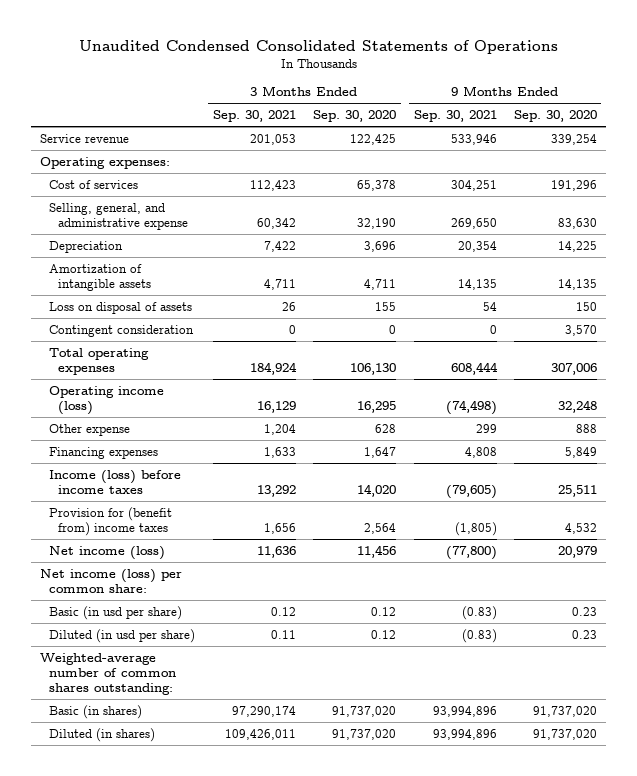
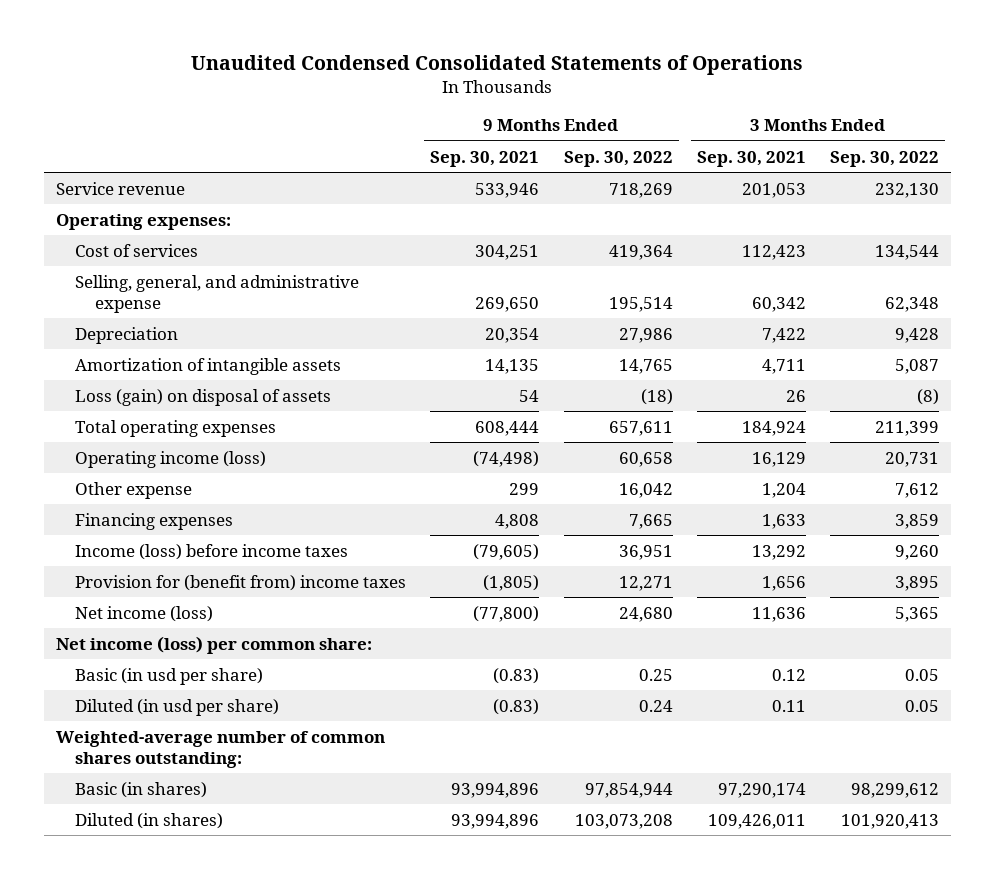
[313,110,397,123] Sep. 30, 2020 -> none
[514,110,598,123] Sep. 30, 2020 -> none
none -> [563,150,673,167] Sep. 30, 2022
none -> [829,150,939,167] Sep. 30, 2022
[49,324,195,337] Contingent consideration -> none
[49,301,193,314] Loss on disposal of assets -> [75,388,332,406] Loss (gain) on disposal of assets

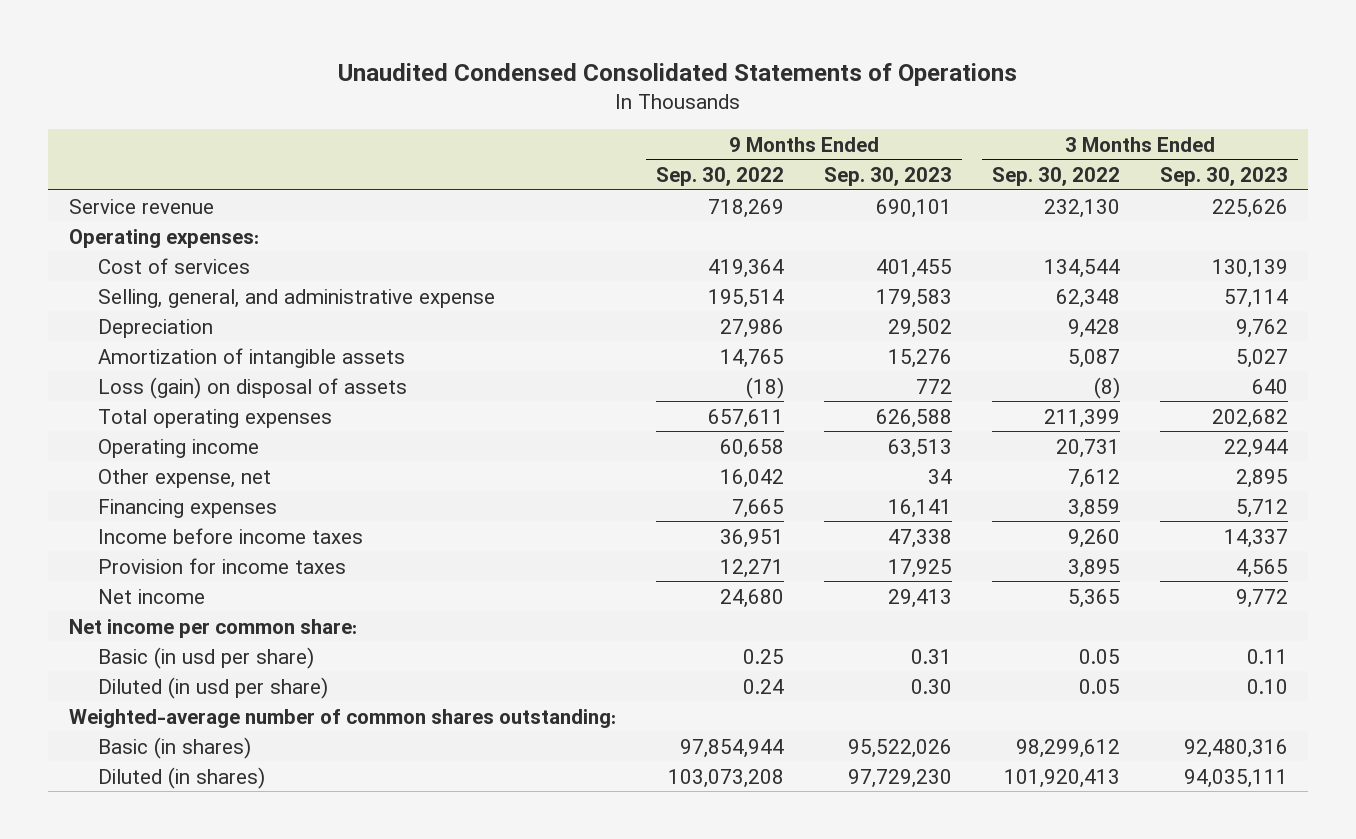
[430,150,540,167] Sep. 30, 2021 -> none
[696,150,806,167] Sep. 30, 2021 -> none
none -> [823,167,952,187] Sep. 30, 2023
none -> [1159,167,1288,187] Sep. 30, 2023
[75,450,267,468] Operating income (loss) -> [98,438,260,458] Operating income
[75,481,193,499] Other expense -> [98,468,272,488] Other expense, net
[75,543,349,560] Income (loss) before income taxes -> [98,527,364,544] Income before income taxes
[75,574,407,591] Provision for (benefit from) income taxes -> [98,557,347,574] Provision for income taxes
[75,605,214,622] Net income (loss) -> [98,588,206,604] Net income
[55,635,372,654] Net income (loss) per common share: -> [68,618,357,638] Net income per common share:

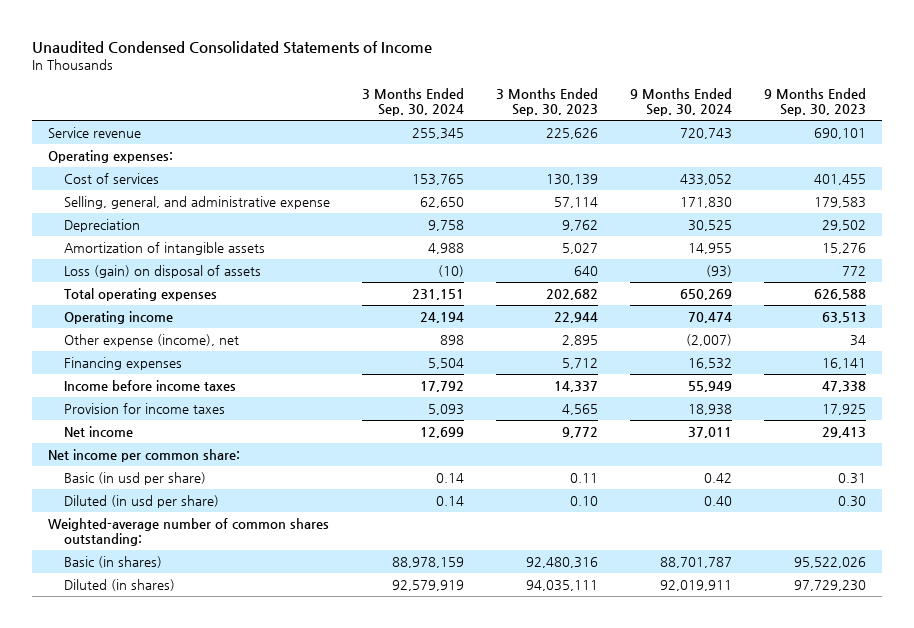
[338,62,1018,86] Unaudited Condensed Consolidated Statements of Operations -> [32,41,433,55] Unaudited Condensed Consolidated Statements of Income
[655,167,784,187] Sep. 30, 2022 -> none
[991,167,1120,187] Sep. 30, 2022 -> none
none -> [361,88,464,117] 3 Months Ended Sep. 30, 2024
none -> [629,88,732,117] 9 Months Ended Sep. 30, 2024
[98,468,272,488] Other expense, net -> [63,333,239,347] Other expense (income), net

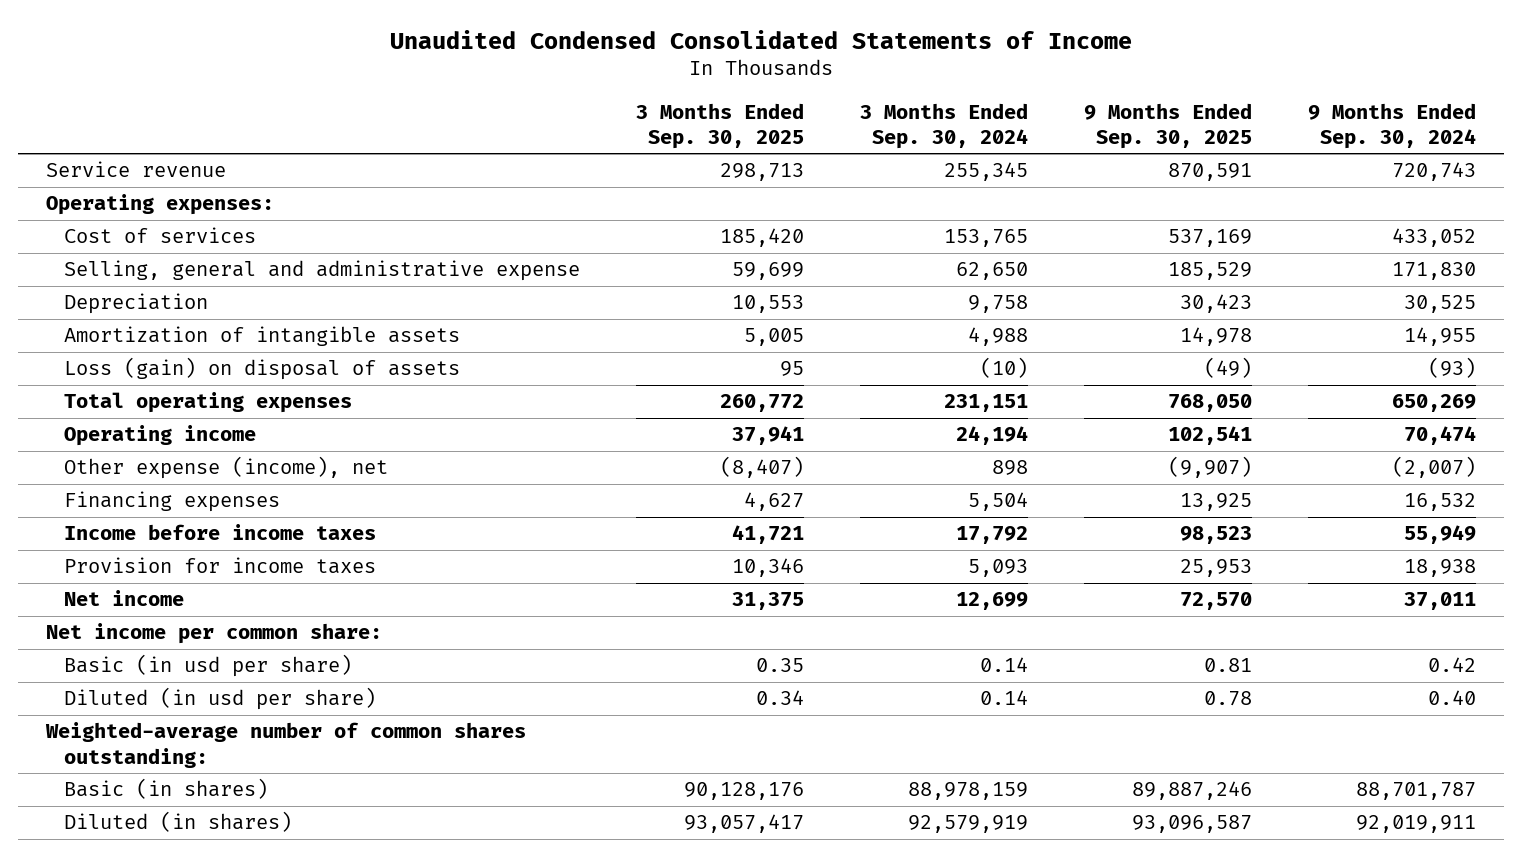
[495,88,598,117] 3 Months Ended Sep. 30, 2023 -> none
[763,88,866,117] 9 Months Ended Sep. 30, 2023 -> none
none -> [635,102,804,149] 3 Months Ended Sep. 30, 2025
none -> [1083,102,1252,149] 9 Months Ended Sep. 30, 2025
[63,195,330,209] Selling, general, and administrative expense -> [63,260,580,282] Selling, general and administrative expense

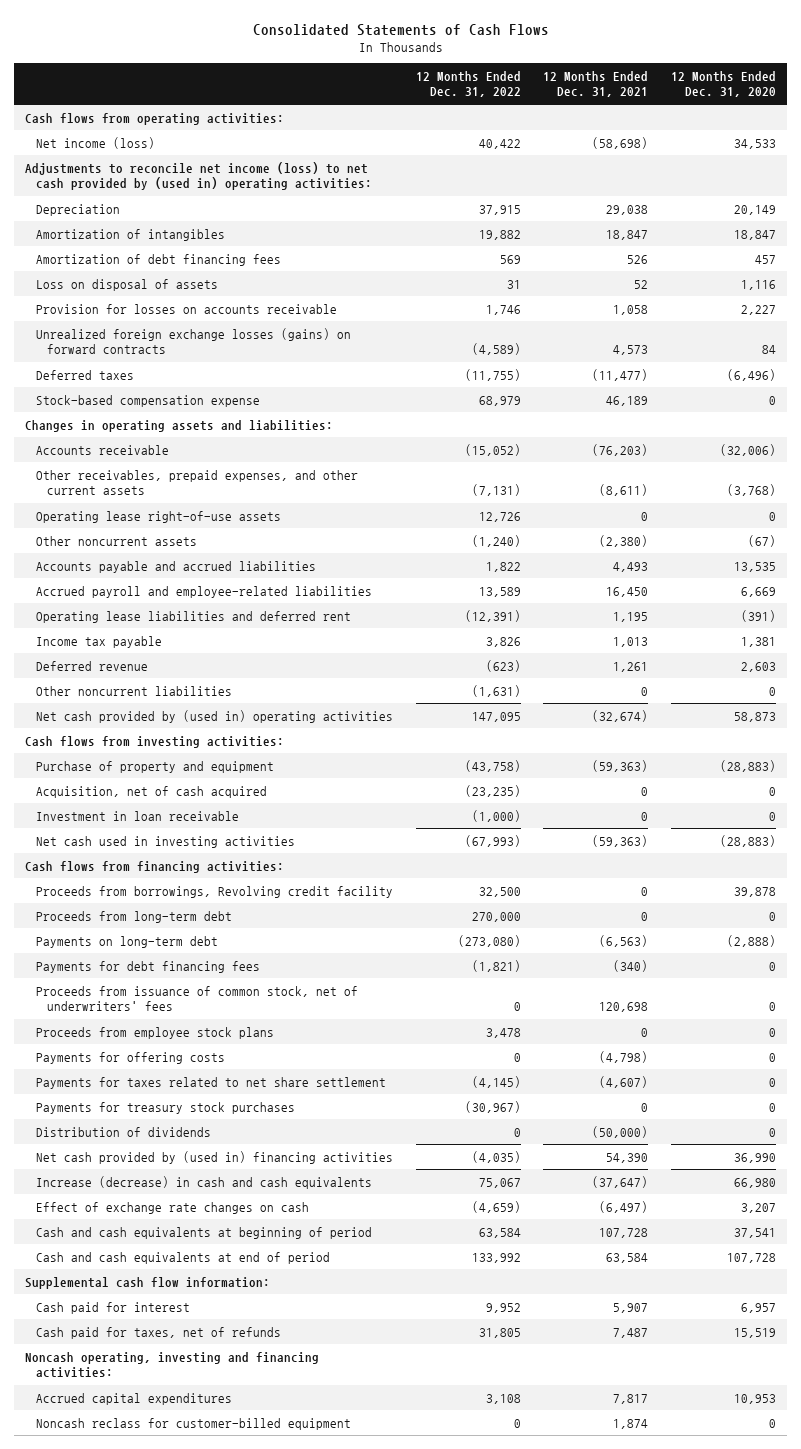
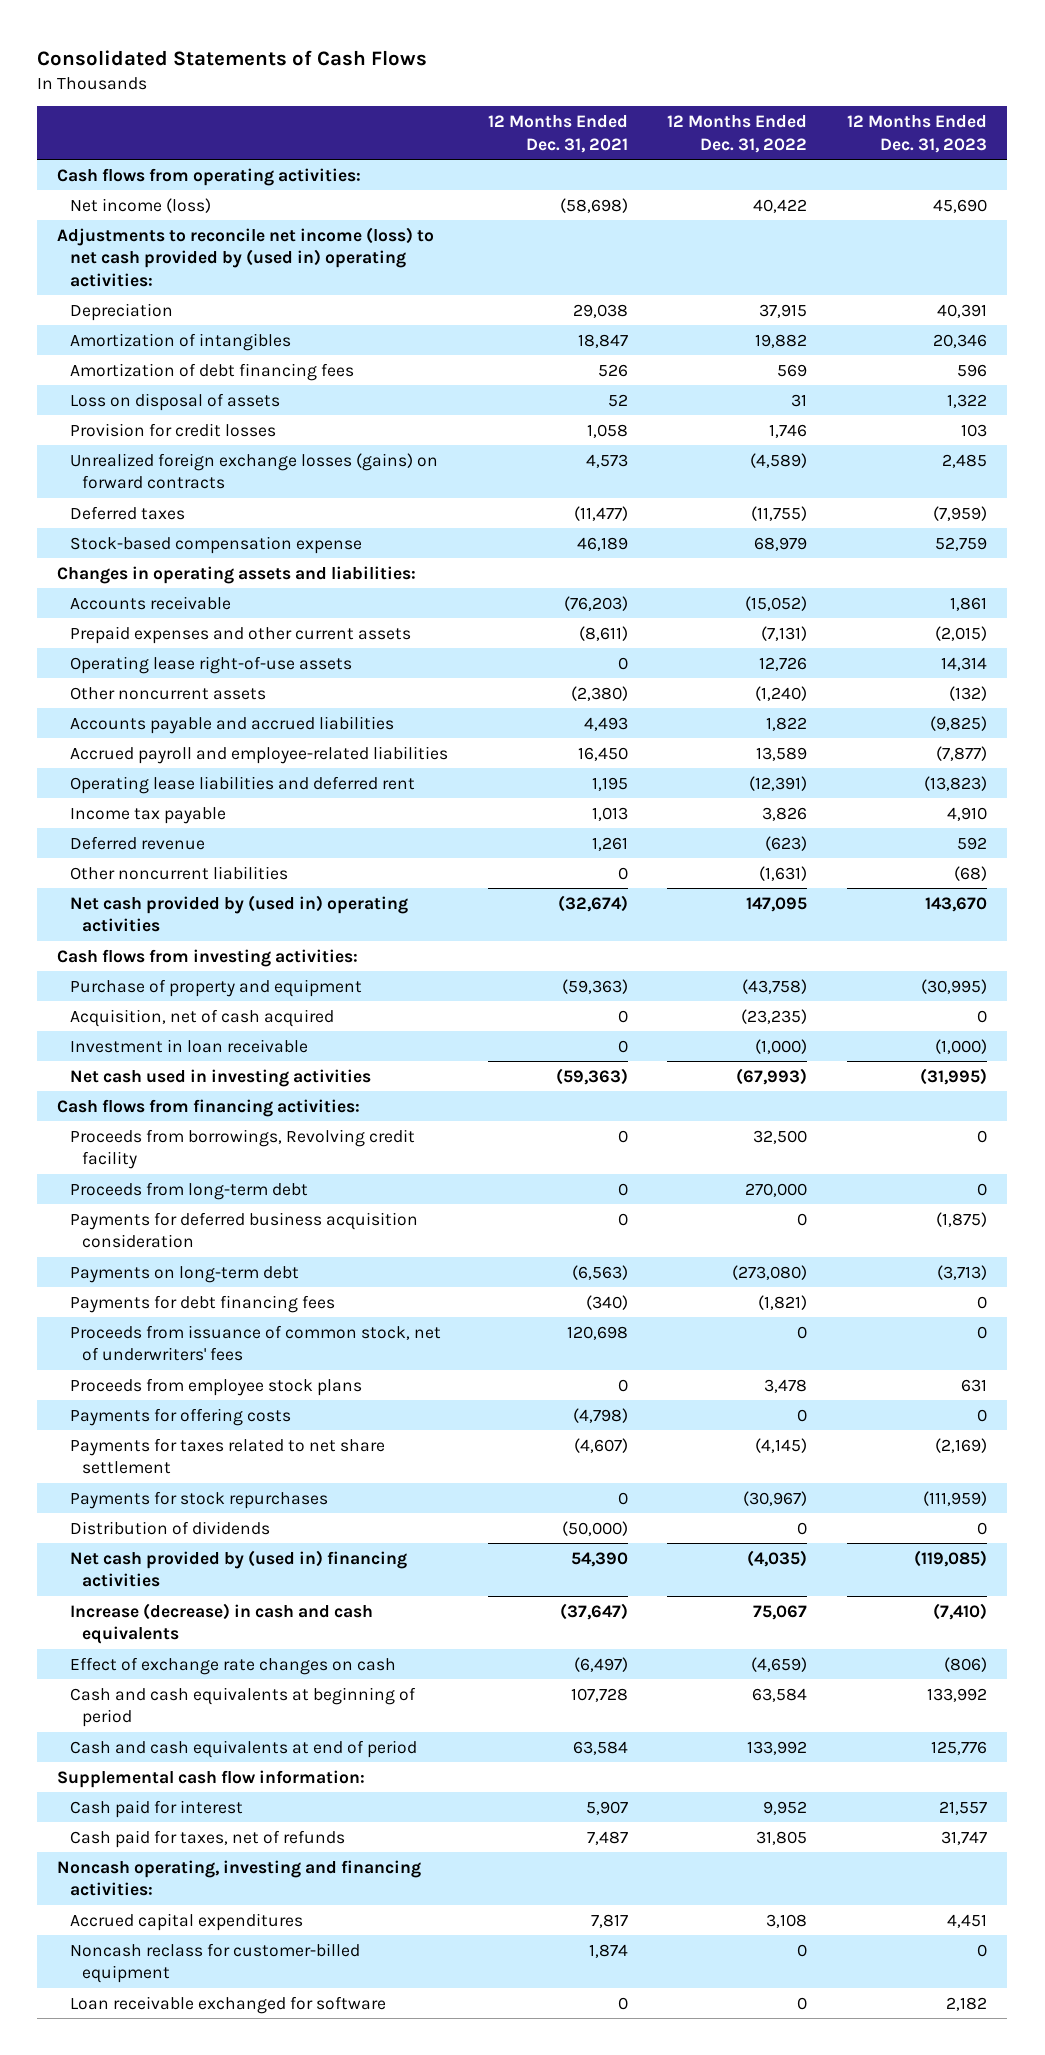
[670,70,776,98] 12 Months Ended Dec. 31, 2020 -> none
none -> [847,115,988,153] 12 Months Ended Dec. 31, 2023
[36,303,338,314] Provision for losses on accounts receivable -> [69,422,276,437] Provision for credit losses
[36,469,359,496] Other receivables, prepaid expenses, and other current assets -> [69,625,411,644] Prepaid expenses and other current assets
none -> [69,1211,418,1249] Payments for deferred business acquisition consideration
[36,1101,296,1114] Payments for treasury stock purchases -> [69,1490,328,1509] Payments for stock repurchases
none -> [69,1995,386,2014] Loan receivable exchanged for software

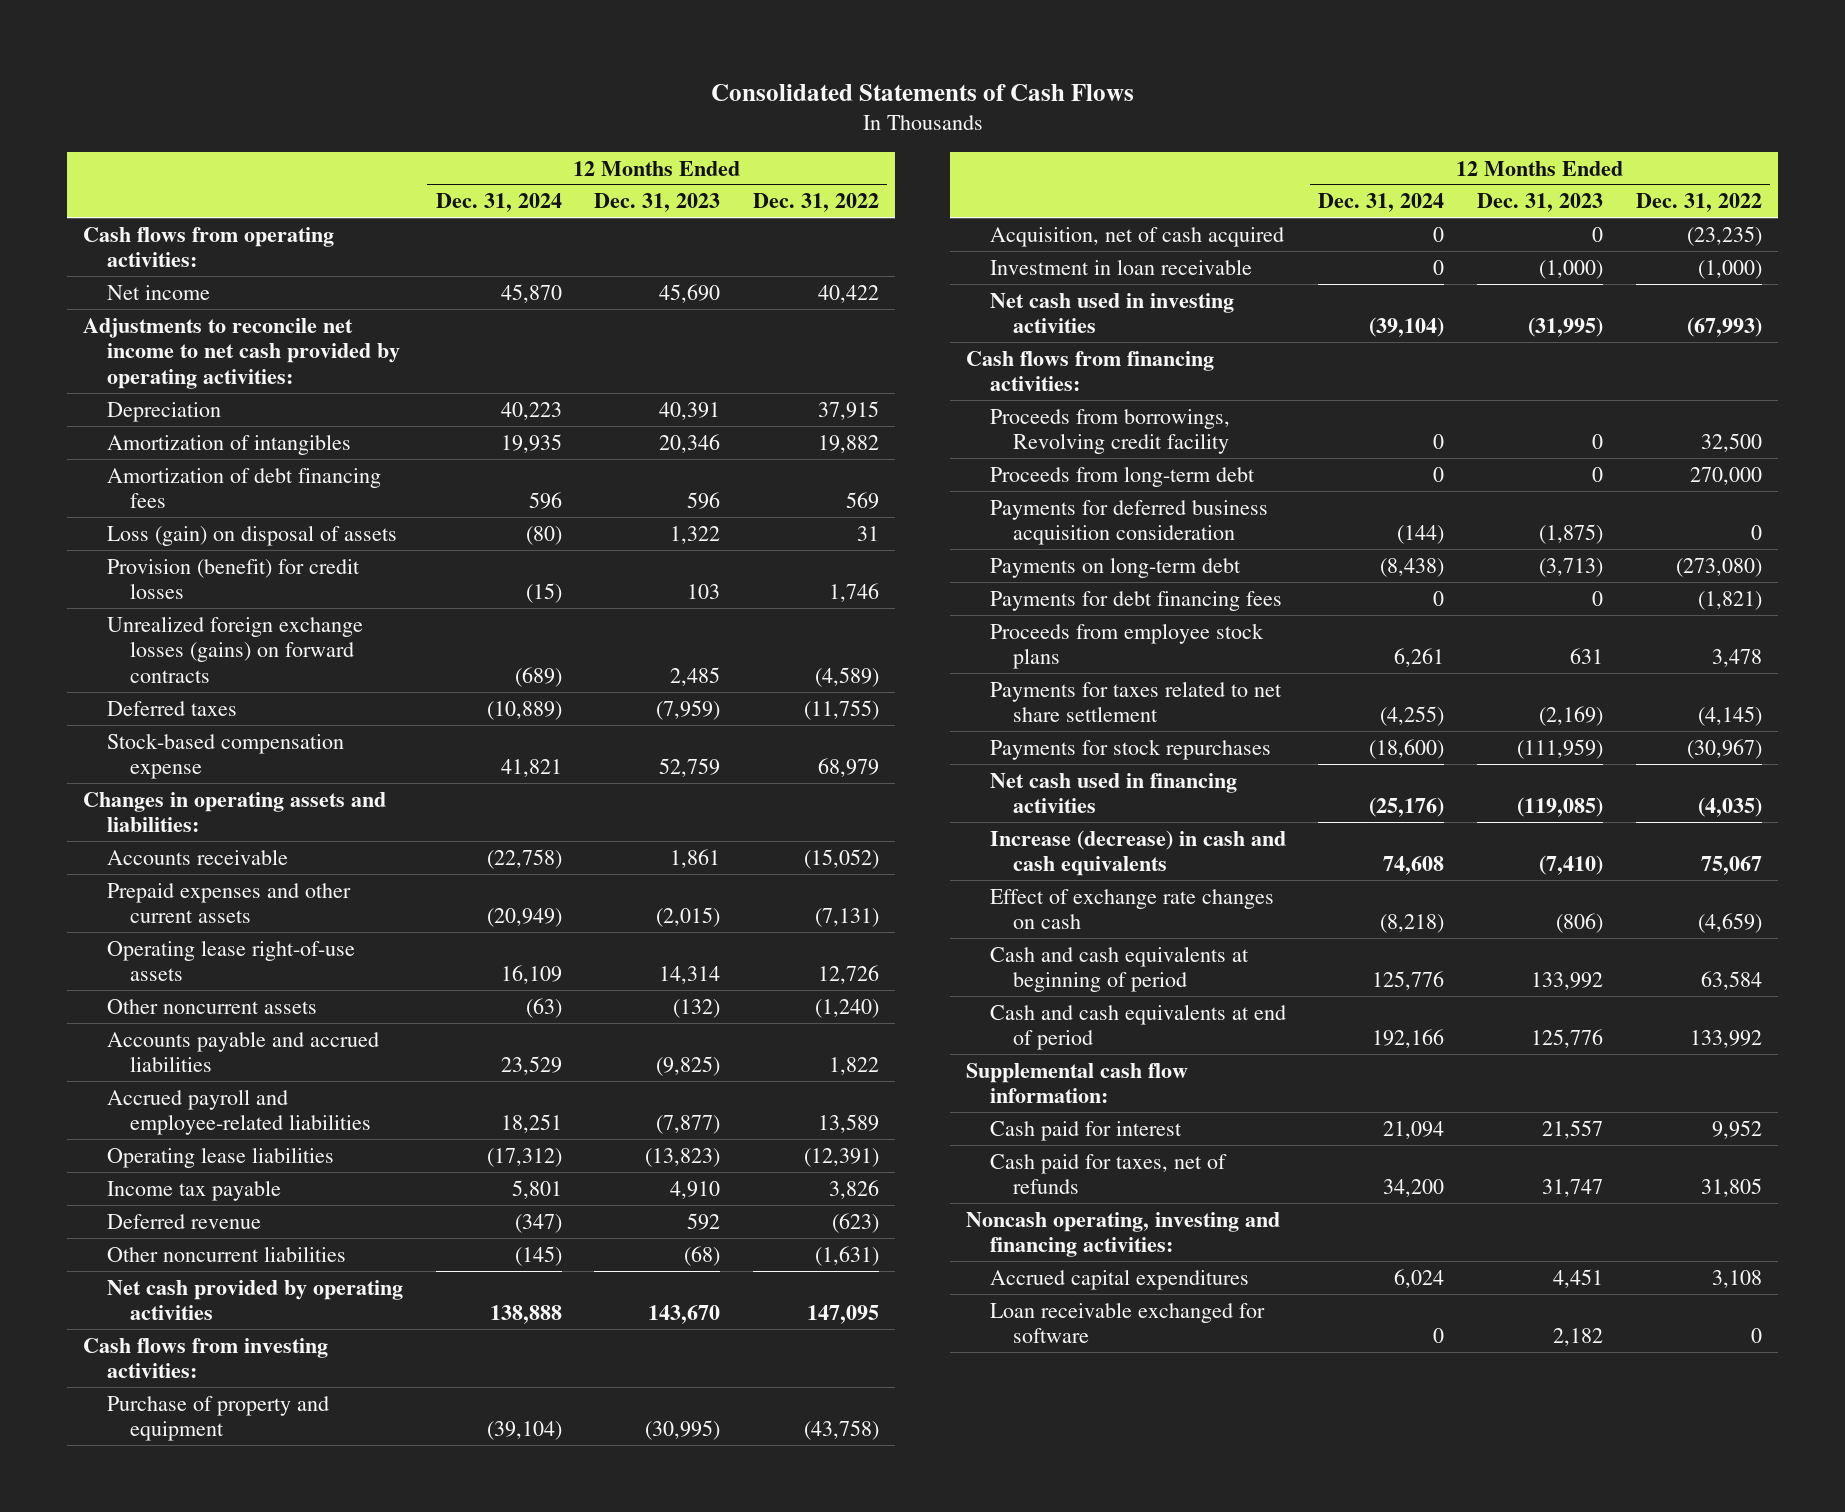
[487,115,628,153] 12 Months Ended Dec. 31, 2021 -> none
none -> [435,193,562,213] Dec. 31, 2024
[69,197,211,213] Net income (loss) -> [106,284,210,300] Net income
[57,226,435,287] Adjustments to reconcile net income (loss) to net cash provided by (used in) operating activities: -> [83,317,400,390] Adjustments to reconcile net income to net cash provided by operating activities:
[69,392,280,411] Loss on disposal of assets -> [106,524,397,546] Loss (gain) on disposal of assets
[69,422,276,437] Provision for credit losses -> [106,558,360,600] Provision (benefit) for credit losses
[69,775,415,794] Operating lease liabilities and deferred rent -> [106,1146,334,1168] Operating lease liabilities
[69,894,408,933] Net cash provided by (used in) operating activities -> [106,1279,403,1321] Net cash provided by operating activities
[69,1324,441,1362] Proceeds from issuance of common stock, net of underwriters' fees -> none
[69,1407,291,1426] Payments for offering costs -> none
[69,1520,270,1535] Distribution of dividends -> none
[69,1549,407,1588] Net cash provided by (used in) financing activities -> [989,772,1237,814] Net cash used in financing activities
[69,1942,360,1984] Noncash reclass for customer-billed equipment -> none

